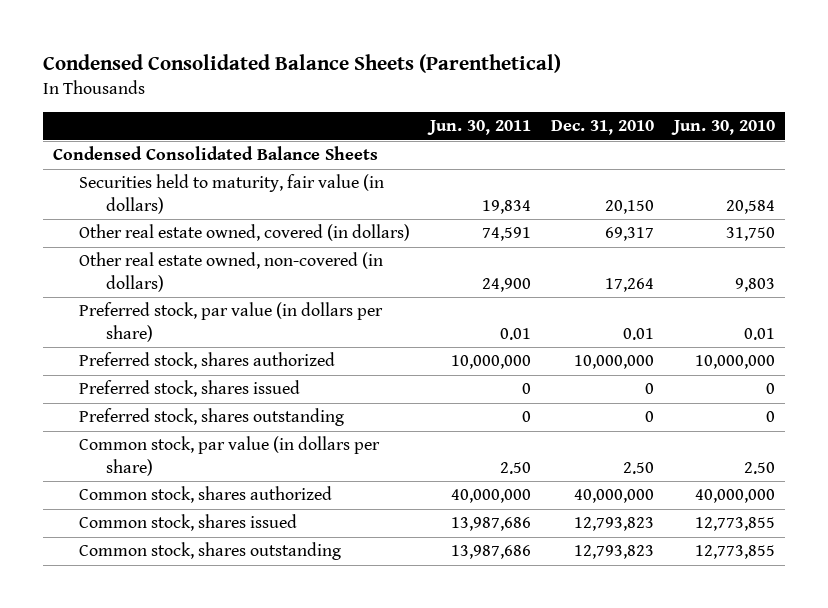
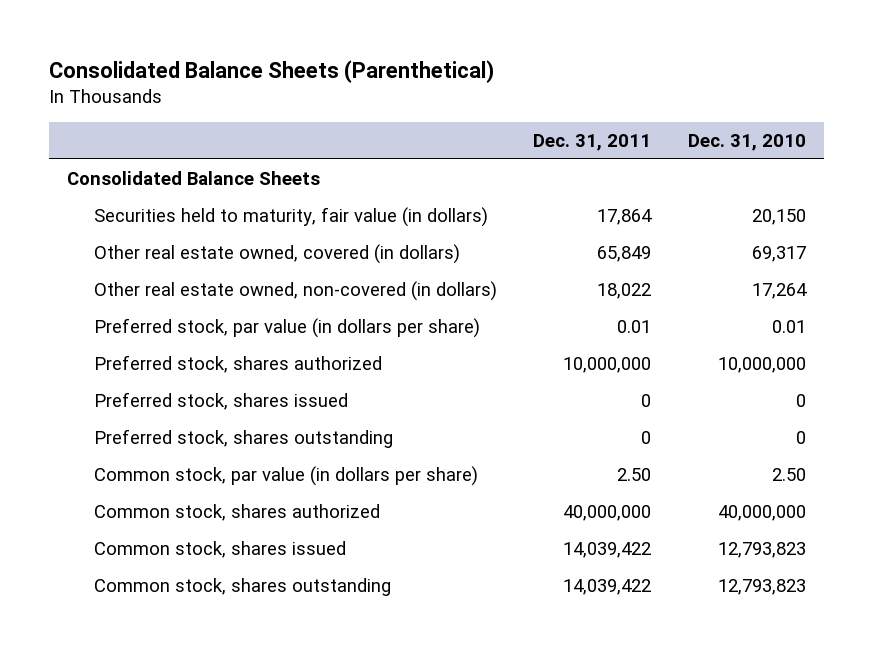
[42,54,561,74] Condensed Consolidated Balance Sheets (Parenthetical) -> [49,60,495,84] Consolidated Balance Sheets (Parenthetical)
[427,120,532,136] Jun. 30, 2011 -> none
[670,120,775,136] Jun. 30, 2010 -> none
none -> [533,133,652,151] Dec. 31, 2011
[52,146,378,161] Condensed Consolidated Balance Sheets -> [67,171,321,186] Consolidated Balance Sheets

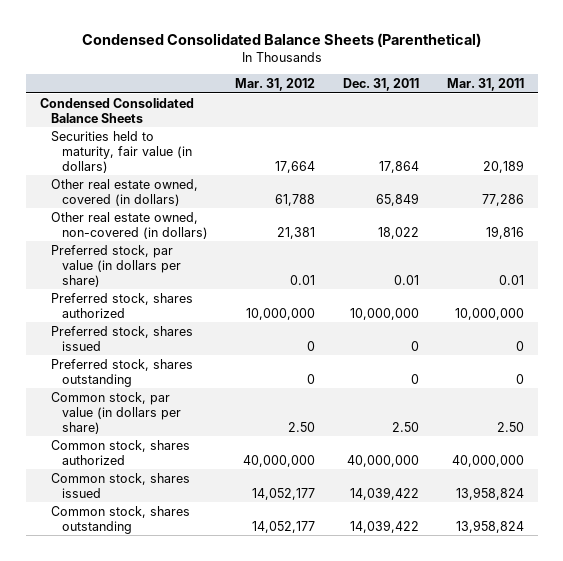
[49,60,495,84] Consolidated Balance Sheets (Parenthetical) -> [81,33,481,48] Condensed Consolidated Balance Sheets (Parenthetical)
[687,133,806,151] Dec. 31, 2010 -> none
none -> [235,78,316,92] Mar. 31, 2012
none -> [446,78,524,92] Mar. 31, 2011
[67,171,321,186] Consolidated Balance Sheets -> [39,97,194,123] Condensed Consolidated Balance Sheets

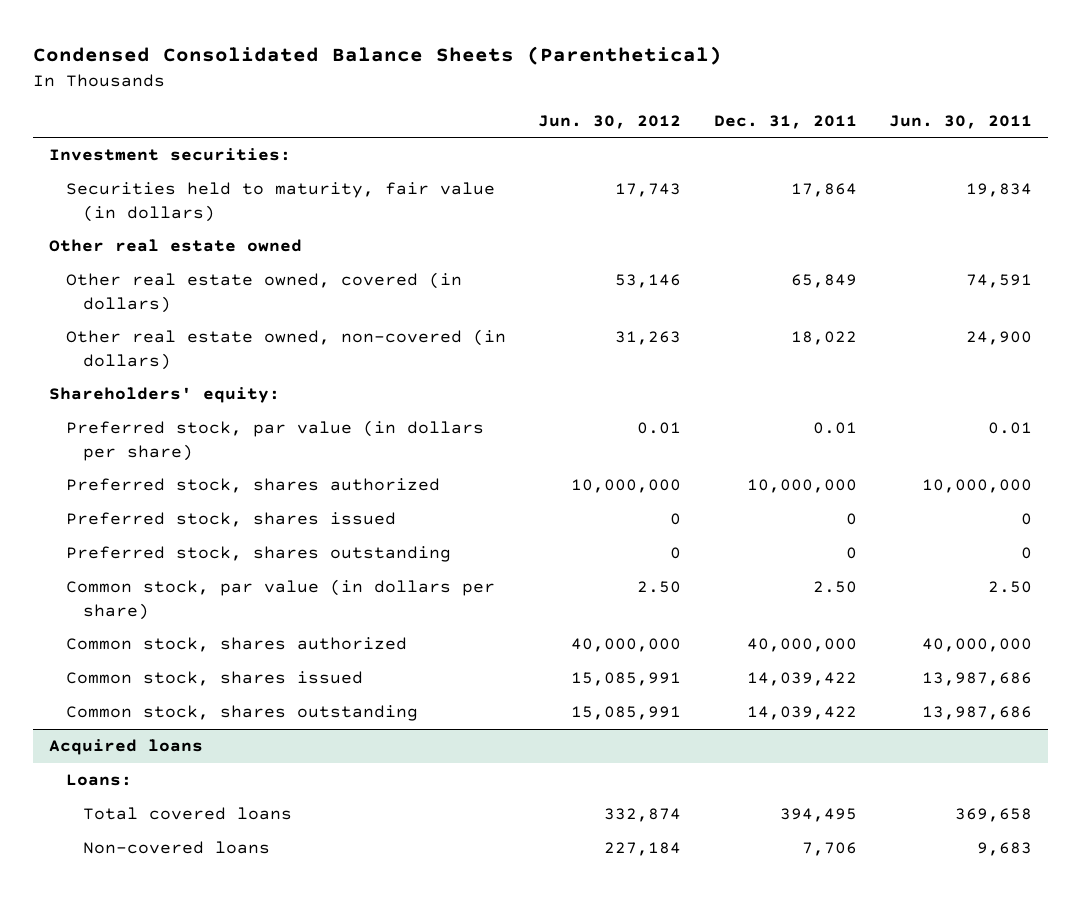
[235,78,316,92] Mar. 31, 2012 -> none
[446,78,524,92] Mar. 31, 2011 -> none
none -> [538,114,682,129] Jun. 30, 2012
none -> [888,114,1032,129] Jun. 30, 2011
[39,97,194,123] Condensed Consolidated Balance Sheets -> none
none -> [49,148,292,162] Investment securities:
none -> [49,239,303,253] Other real estate owned
none -> [49,387,281,404] Shareholders' equity:
none -> [49,739,204,756] Acquired loans
none -> [66,774,133,787] Loans:
none -> [82,807,292,821] Total covered loans
none -> [82,841,270,855] Non-covered loans

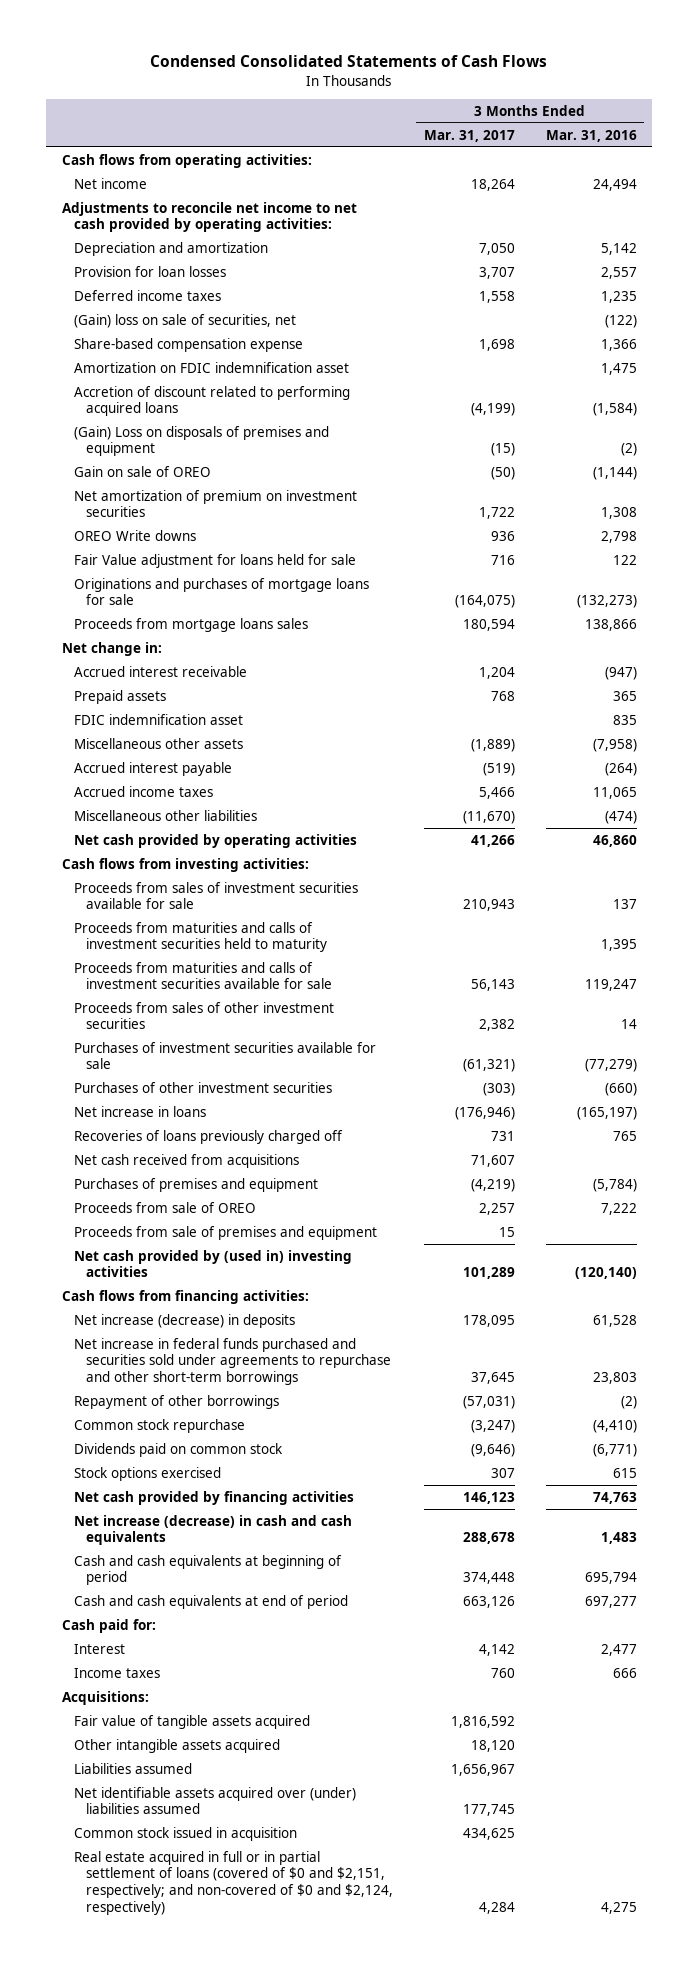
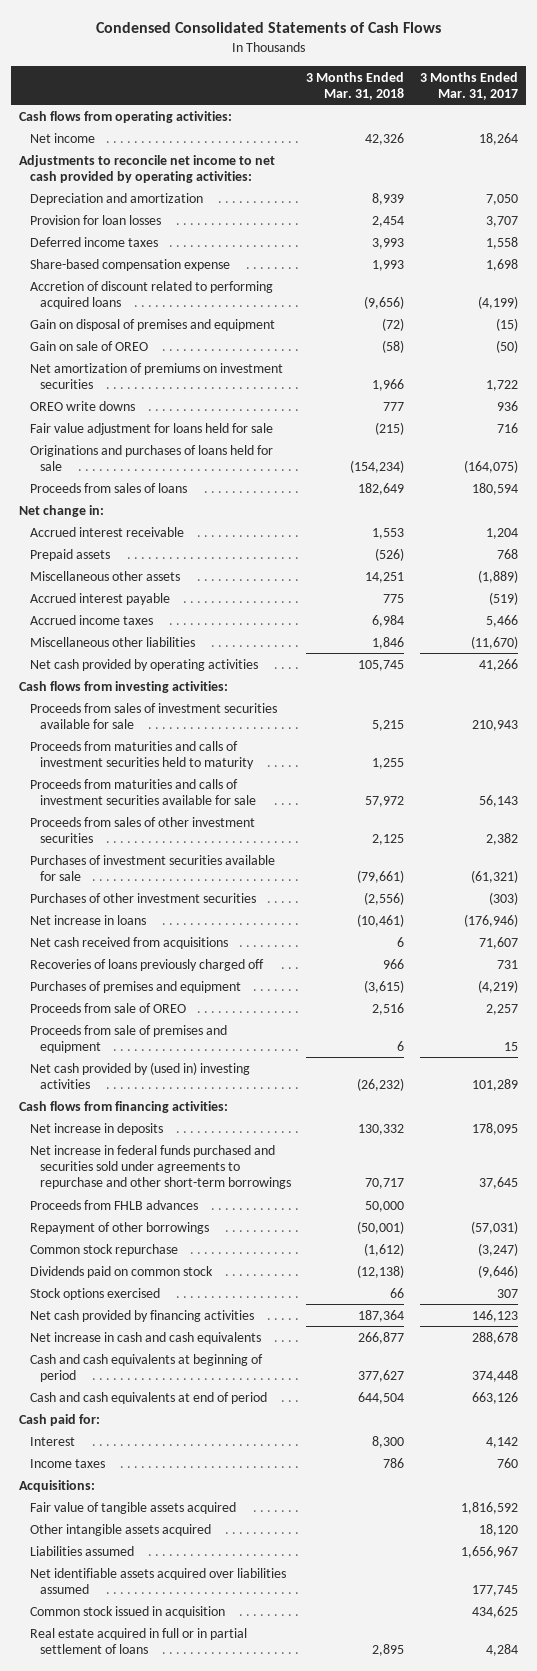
[545,129,637,142] Mar. 31, 2016 -> none
none -> [306,71,405,100] 3 Months Ended Mar. 31, 2018
[73,313,296,328] (Gain) loss on sale of securities, net -> none
[73,361,349,373] Amortization on FDIC indemnification asset -> none
[73,425,329,457] (Gain) Loss on disposals of premises and equipment -> [29,318,275,331] Gain on disposal of premises and equipment
[73,489,357,518] Net amortization of premium on investment securities -> [29,362,283,389] Net amortization of premiums on investment securities
[73,529,196,541] OREO Write downs -> [29,400,135,411] OREO write downs
[73,553,356,568] Fair Value adjustment for loans held for sale -> [29,422,273,435] Fair value adjustment for loans held for sale
[73,577,369,606] Originations and purchases of mortgage loans for sale -> [29,444,273,471] Originations and purchases of loans held for sale
[73,617,308,632] Proceeds from mortgage loans sales -> [29,482,187,493] Proceeds from sales of loans
[73,713,243,725] FDIC indemnification asset -> none
[73,1129,343,1144] Recoveries of loans previously charged off -> [29,958,264,971] Recoveries of loans previously charged off
[73,1313,295,1328] Net increase (decrease) in deposits -> [29,1122,163,1135] Net increase in deposits
none -> [29,1199,198,1210] Proceeds from FHLB advances
[73,1514,352,1546] Net increase (decrease) in cash and cash equivalents -> [29,1331,261,1344] Net increase in cash and cash equivalents
[73,1786,356,1815] Net identifiable assets acquired over (under) liabilities assumed -> [29,1567,286,1594] Net identifiable assets acquired over liabilities assumed
[73,1850,393,1915] Real estate acquired in full or in partial settlement of loans (covered of $0 and $2,151, respectively; and non-covered of $0 and $2,124, respectively) -> [29,1627,247,1654] Real estate acquired in full or in partial settlement of loans

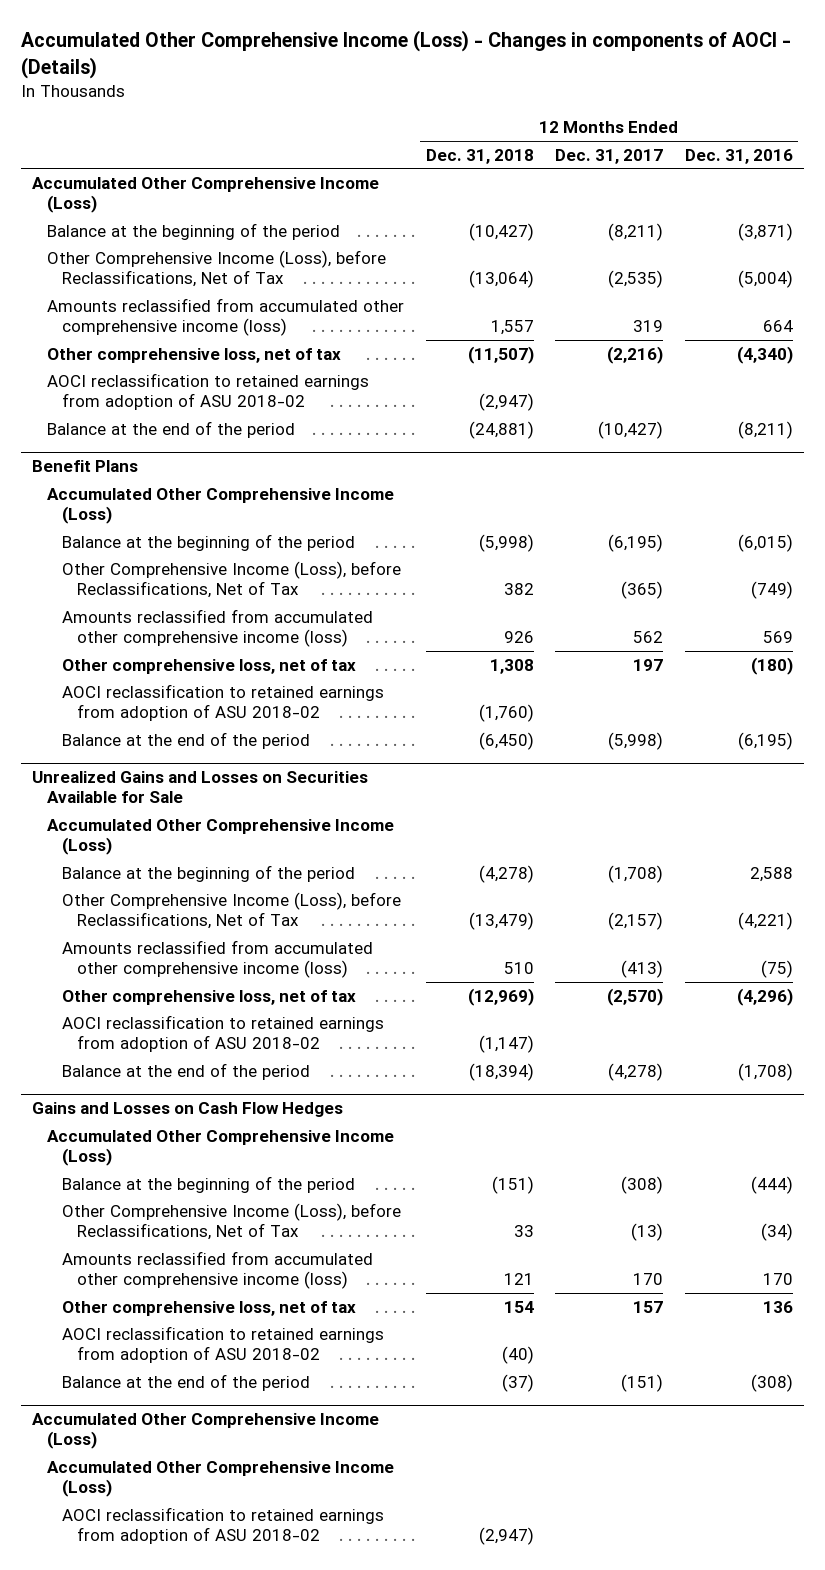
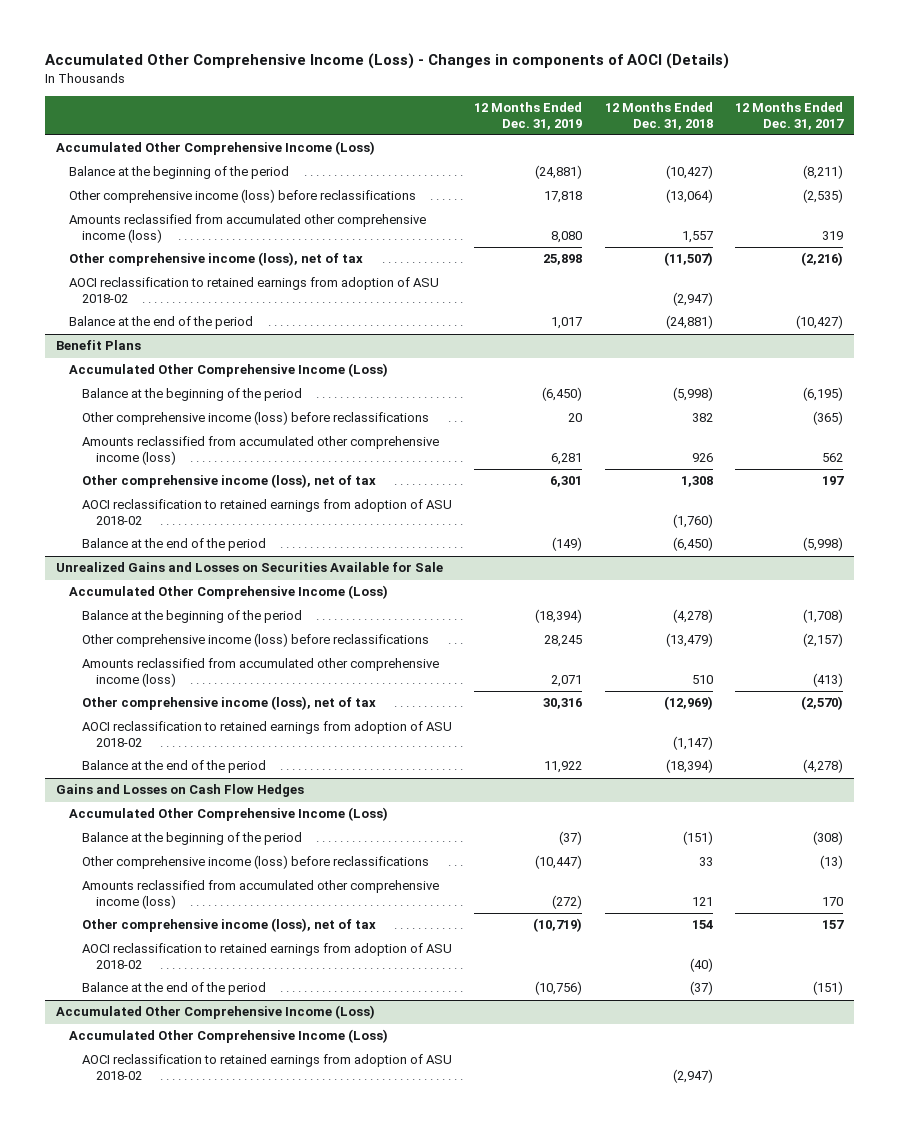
[21,30,792,79] Accumulated Other Comprehensive Income (Loss) - Changes in components of AOCI - (Details) -> [44,52,729,69] Accumulated Other Comprehensive Income (Loss) - Changes in components of AOCI (Details)
[685,148,794,164] Dec. 31, 2016 -> none
none -> [474,101,583,130] 12 Months Ended Dec. 31, 2019
[46,249,386,287] Other Comprehensive Income (Loss), before Reclassifications, Net of Tax -> [69,189,417,204] Other comprehensive income (loss) before reclassifications
[46,347,341,363] Other comprehensive loss, net of tax -> [69,252,364,267] Other comprehensive income (loss), net of tax
[61,560,401,598] Other Comprehensive Income (Loss), before Reclassifications, Net of Tax -> [82,411,430,426] Other comprehensive income (loss) before reclassifications
[61,658,356,674] Other comprehensive loss, net of tax -> [82,474,377,489] Other comprehensive income (loss), net of tax
[61,891,401,929] Other Comprehensive Income (Loss), before Reclassifications, Net of Tax -> [82,633,430,648] Other comprehensive income (loss) before reclassifications
[61,989,356,1005] Other comprehensive loss, net of tax -> [82,696,377,711] Other comprehensive income (loss), net of tax
[61,1202,401,1240] Other Comprehensive Income (Loss), before Reclassifications, Net of Tax -> [82,855,430,870] Other comprehensive income (loss) before reclassifications
[61,1300,356,1316] Other comprehensive loss, net of tax -> [82,918,377,933] Other comprehensive income (loss), net of tax

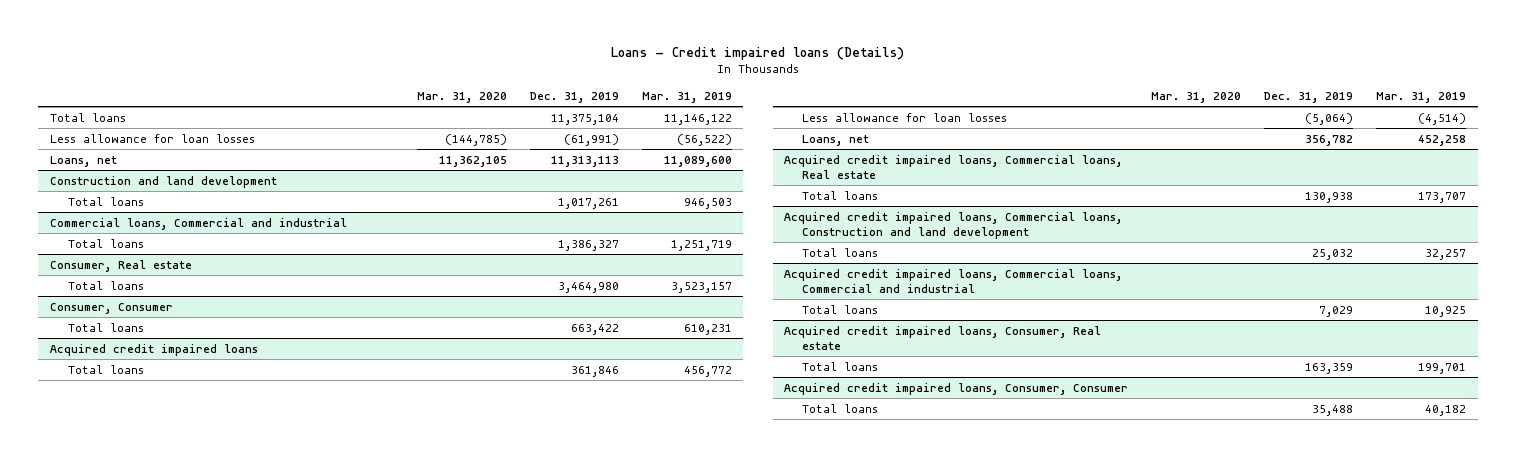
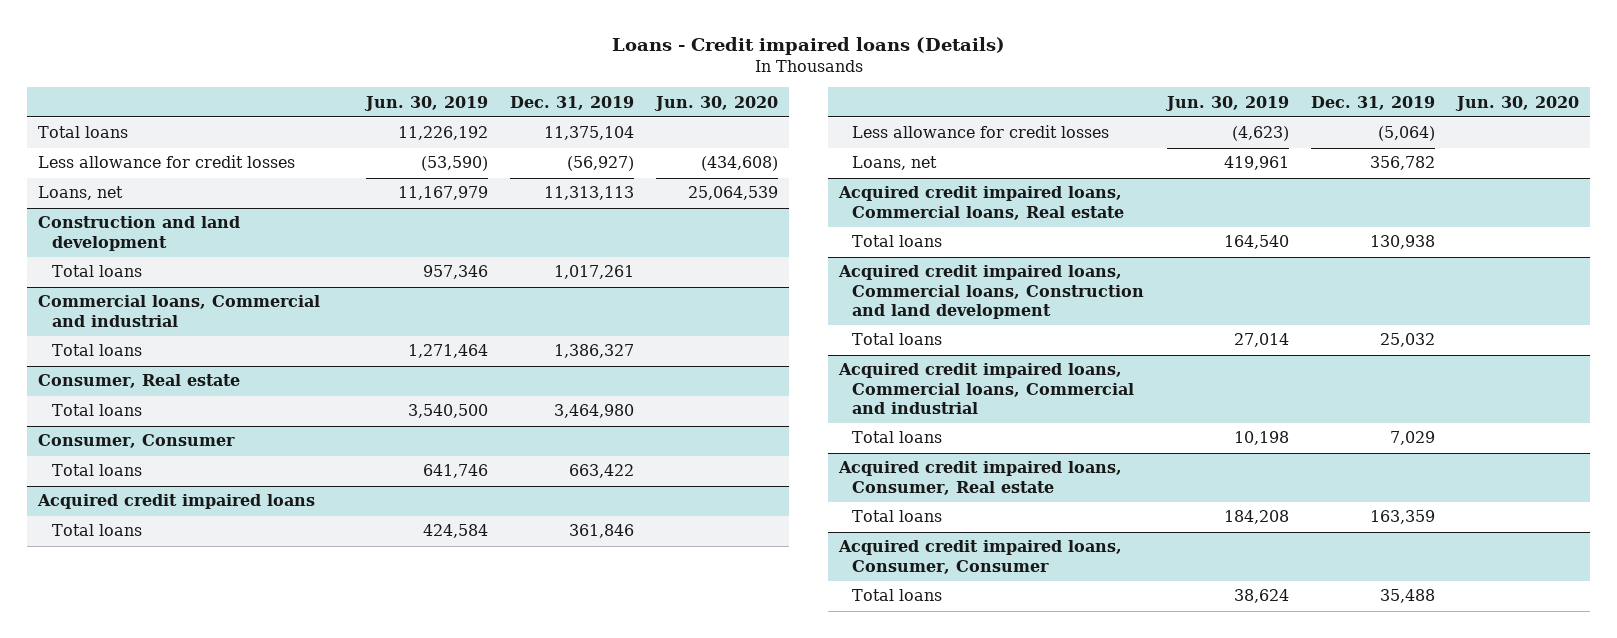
[416,91,507,103] Mar. 31, 2020 -> none
[641,91,732,103] Mar. 31, 2019 -> none
none -> [363,95,488,111] Jun. 30, 2019
none -> [654,95,779,111] Jun. 30, 2020
[49,133,255,143] Less allowance for loan losses -> [38,155,296,169] Less allowance for credit losses
[563,133,619,146] (61,991) -> [567,156,635,172] (56,927)
[802,112,1008,122] Less allowance for loan losses -> [852,125,1110,139] Less allowance for credit losses

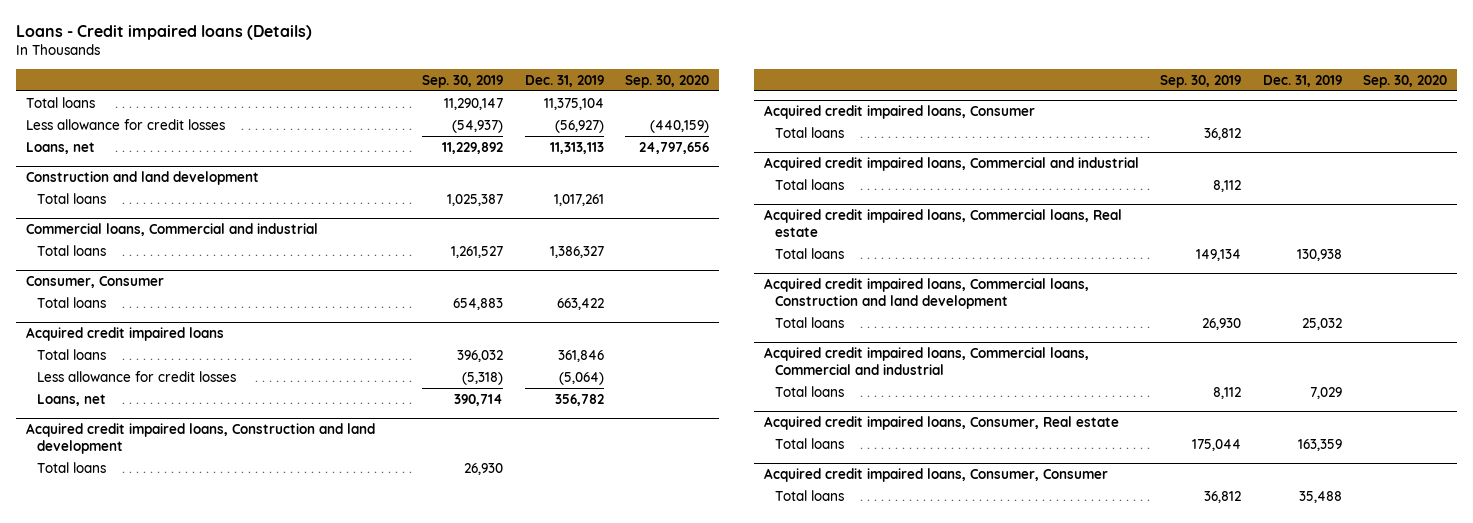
[363,95,488,111] Jun. 30, 2019 -> none
[654,95,779,111] Jun. 30, 2020 -> none
none -> [422,74,504,88] Sep. 30, 2019
none -> [624,74,709,88] Sep. 30, 2020
[38,374,241,389] Consumer, Real estate -> none
[51,404,142,417] Total loans -> none
none -> [26,423,376,454] Acquired credit impaired loans, Construction and land development
none -> [37,461,107,473] Total loans
none -> [764,105,1036,120] Acquired credit impaired loans, Consumer
none -> [774,126,844,138] Total loans
none -> [764,157,1140,172] Acquired credit impaired loans, Commercial and industrial
none -> [774,178,844,190] Total loans

